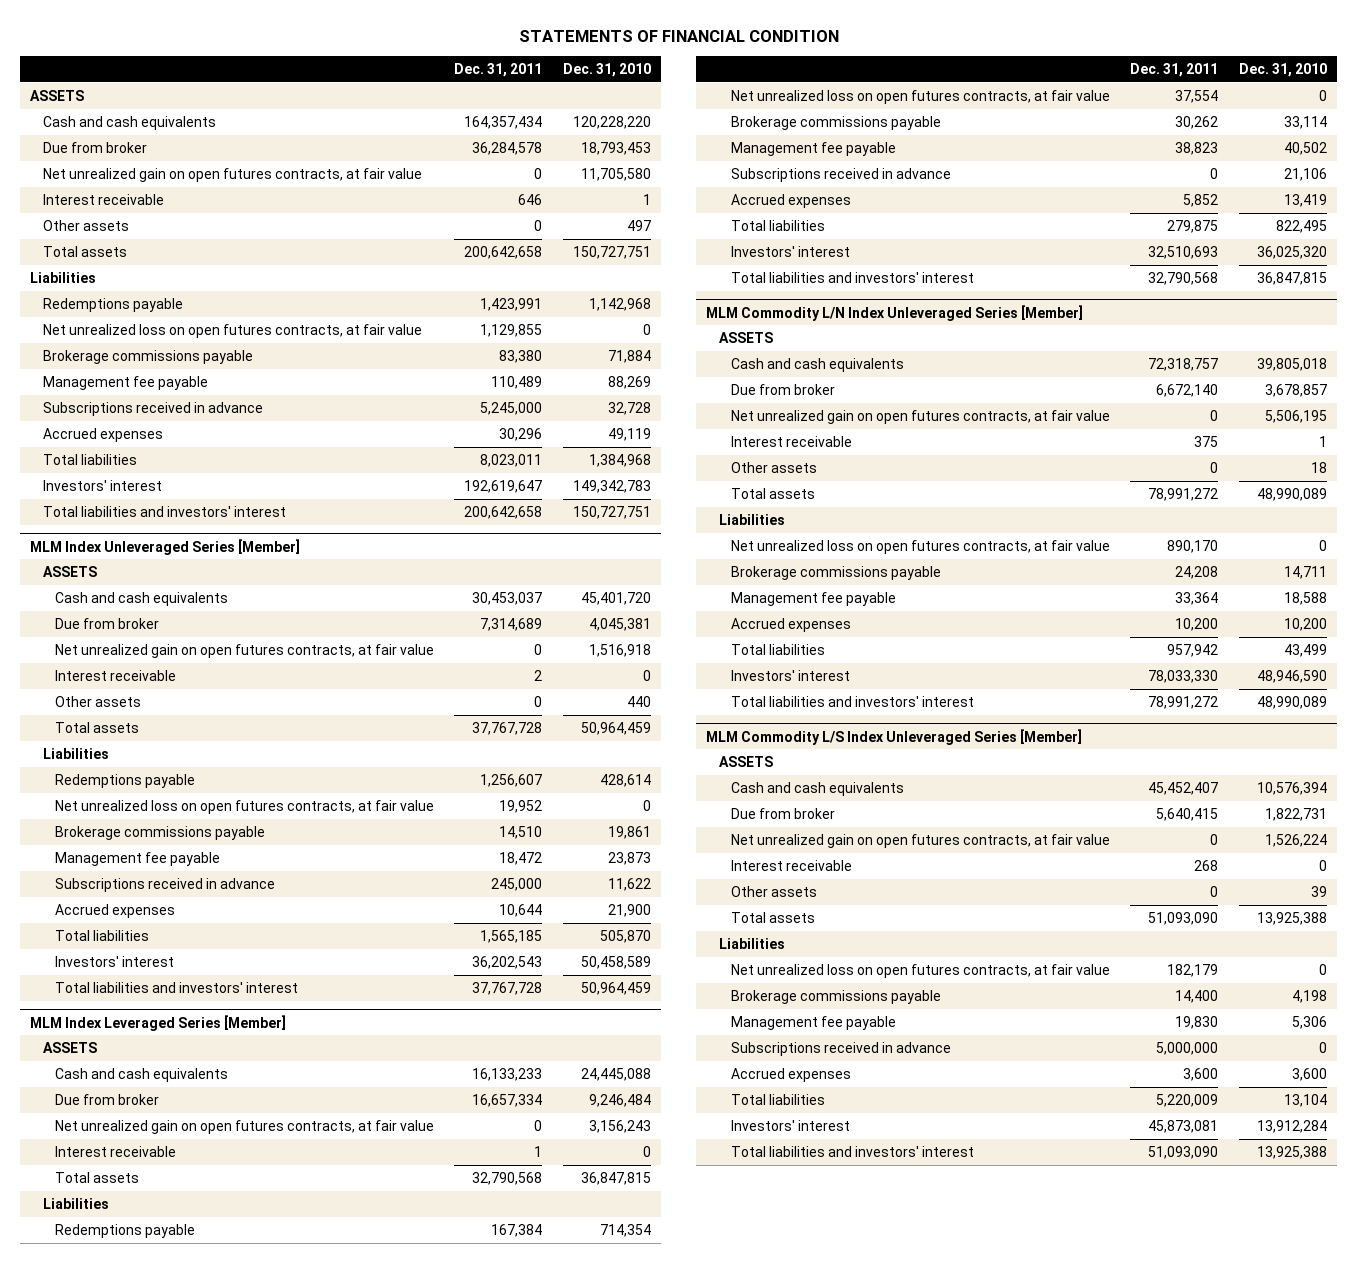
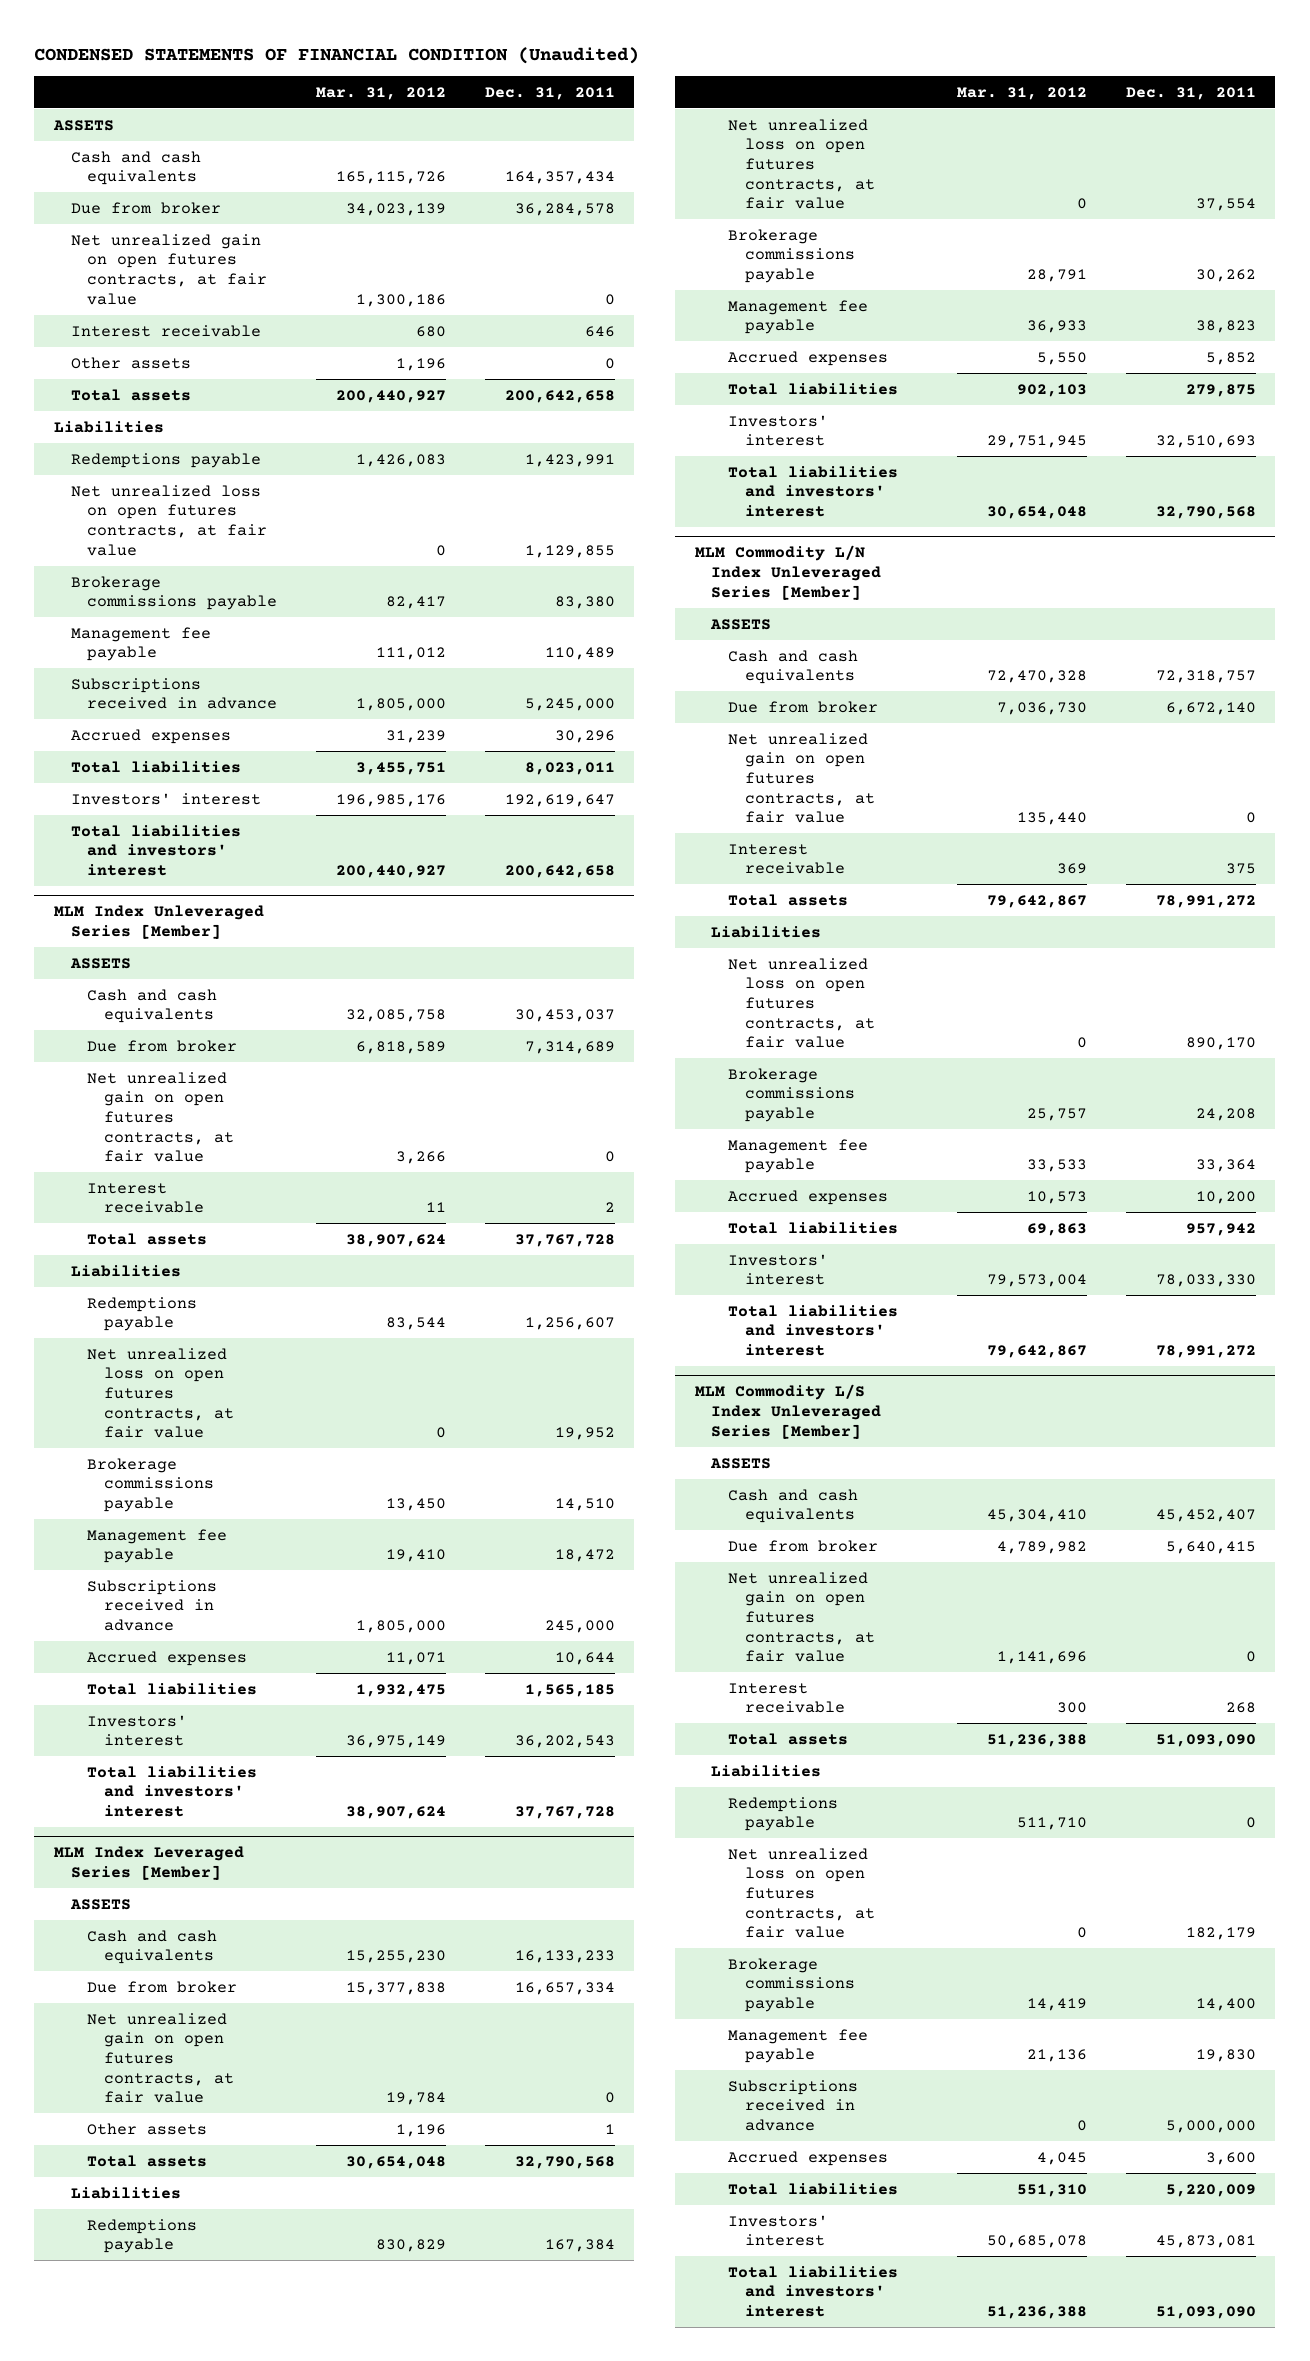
[518,30,839,43] STATEMENTS OF FINANCIAL CONDITION -> [34,46,640,64] CONDENSED STATEMENTS OF FINANCIAL CONDITION (Unaudited)
[562,63,651,78] Dec. 31, 2010 -> none
none -> [316,86,447,100] Mar. 31, 2012
[54,695,141,707] Other assets -> none
[54,1145,176,1157] Interest receivable -> none
none -> [87,2122,208,2135] Other assets
[730,167,951,182] Subscriptions received in advance -> none
[730,461,817,473] Other assets -> none
[730,885,817,897] Other assets -> none
none -> [728,1796,839,1832] Redemptions payable

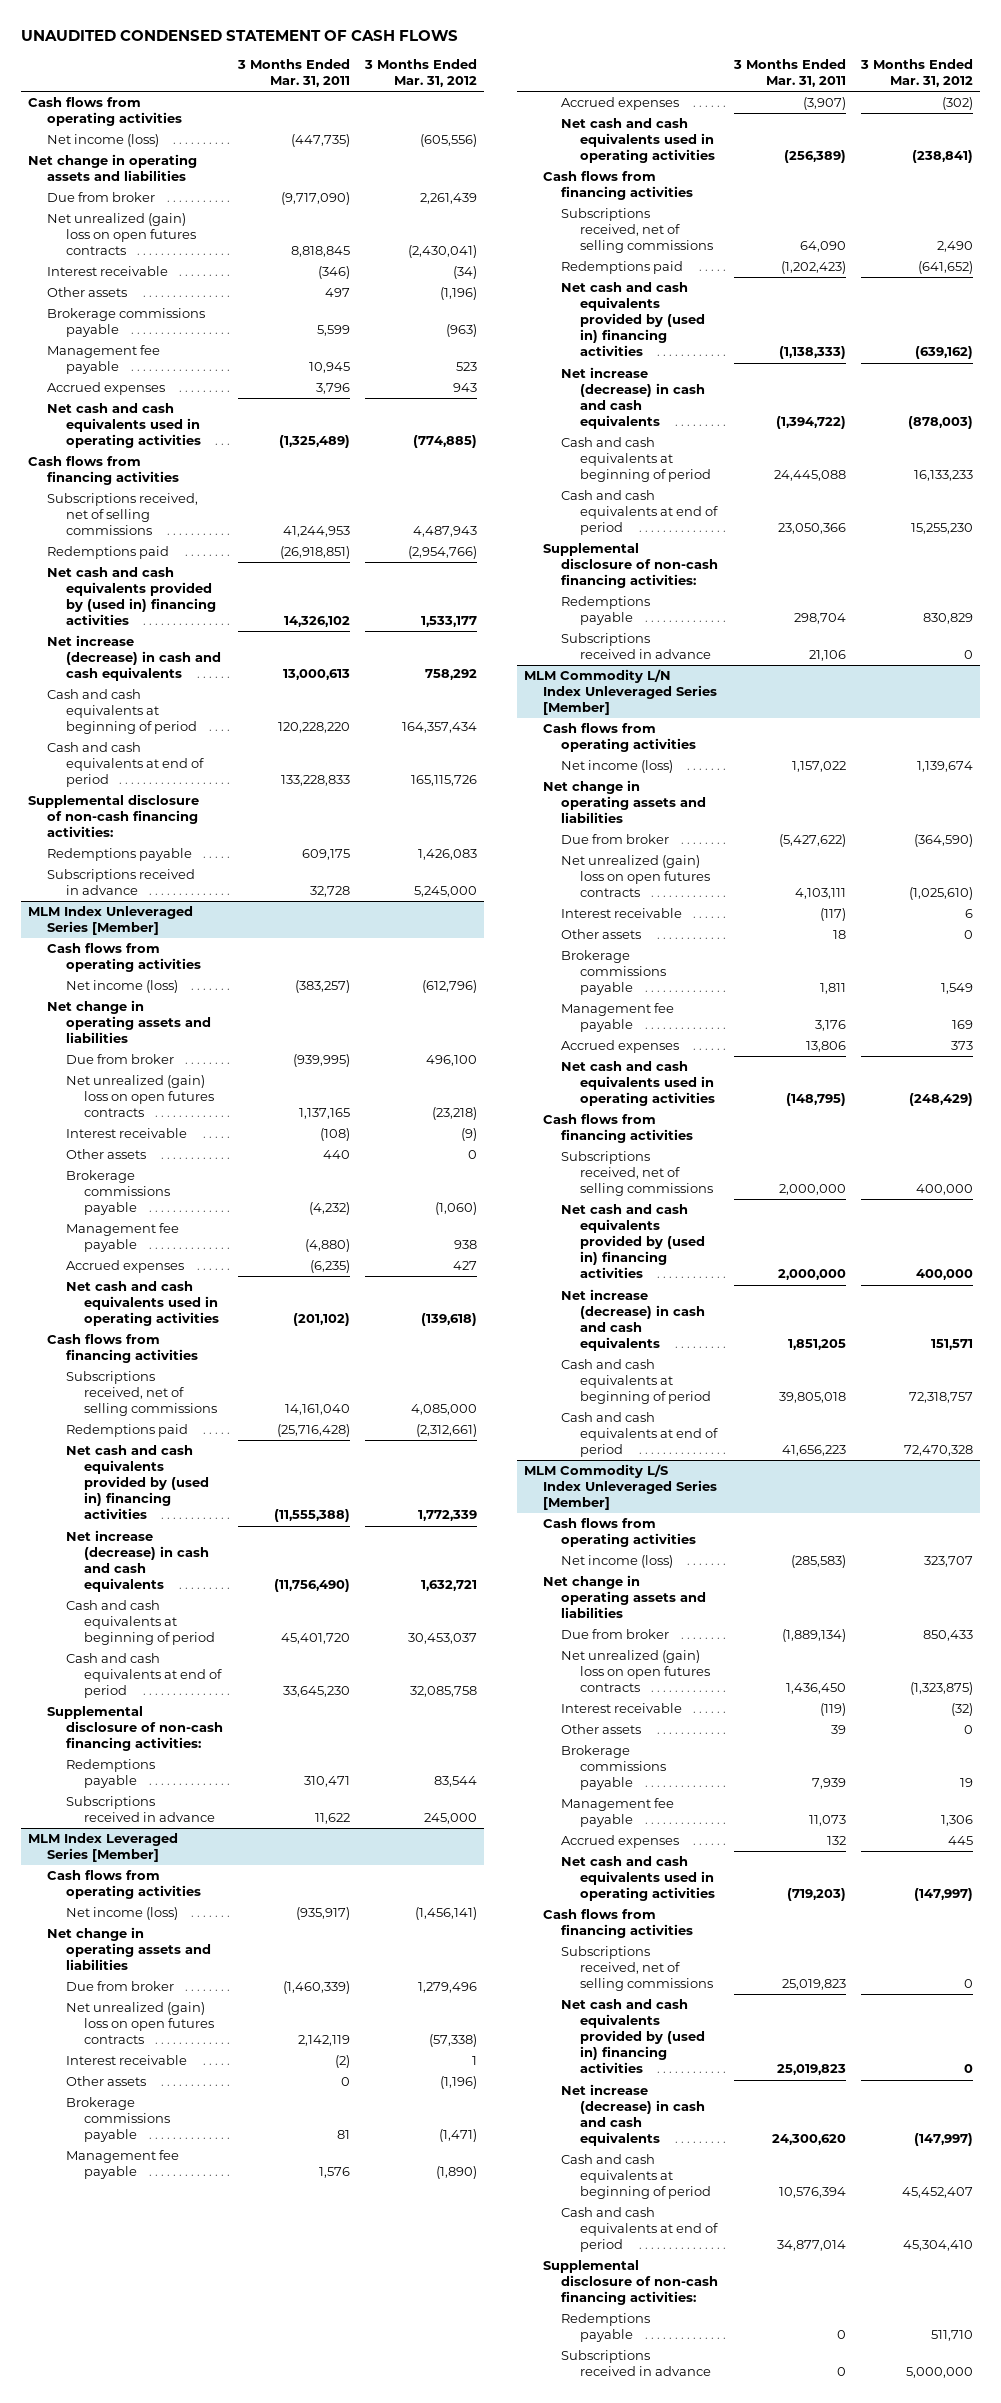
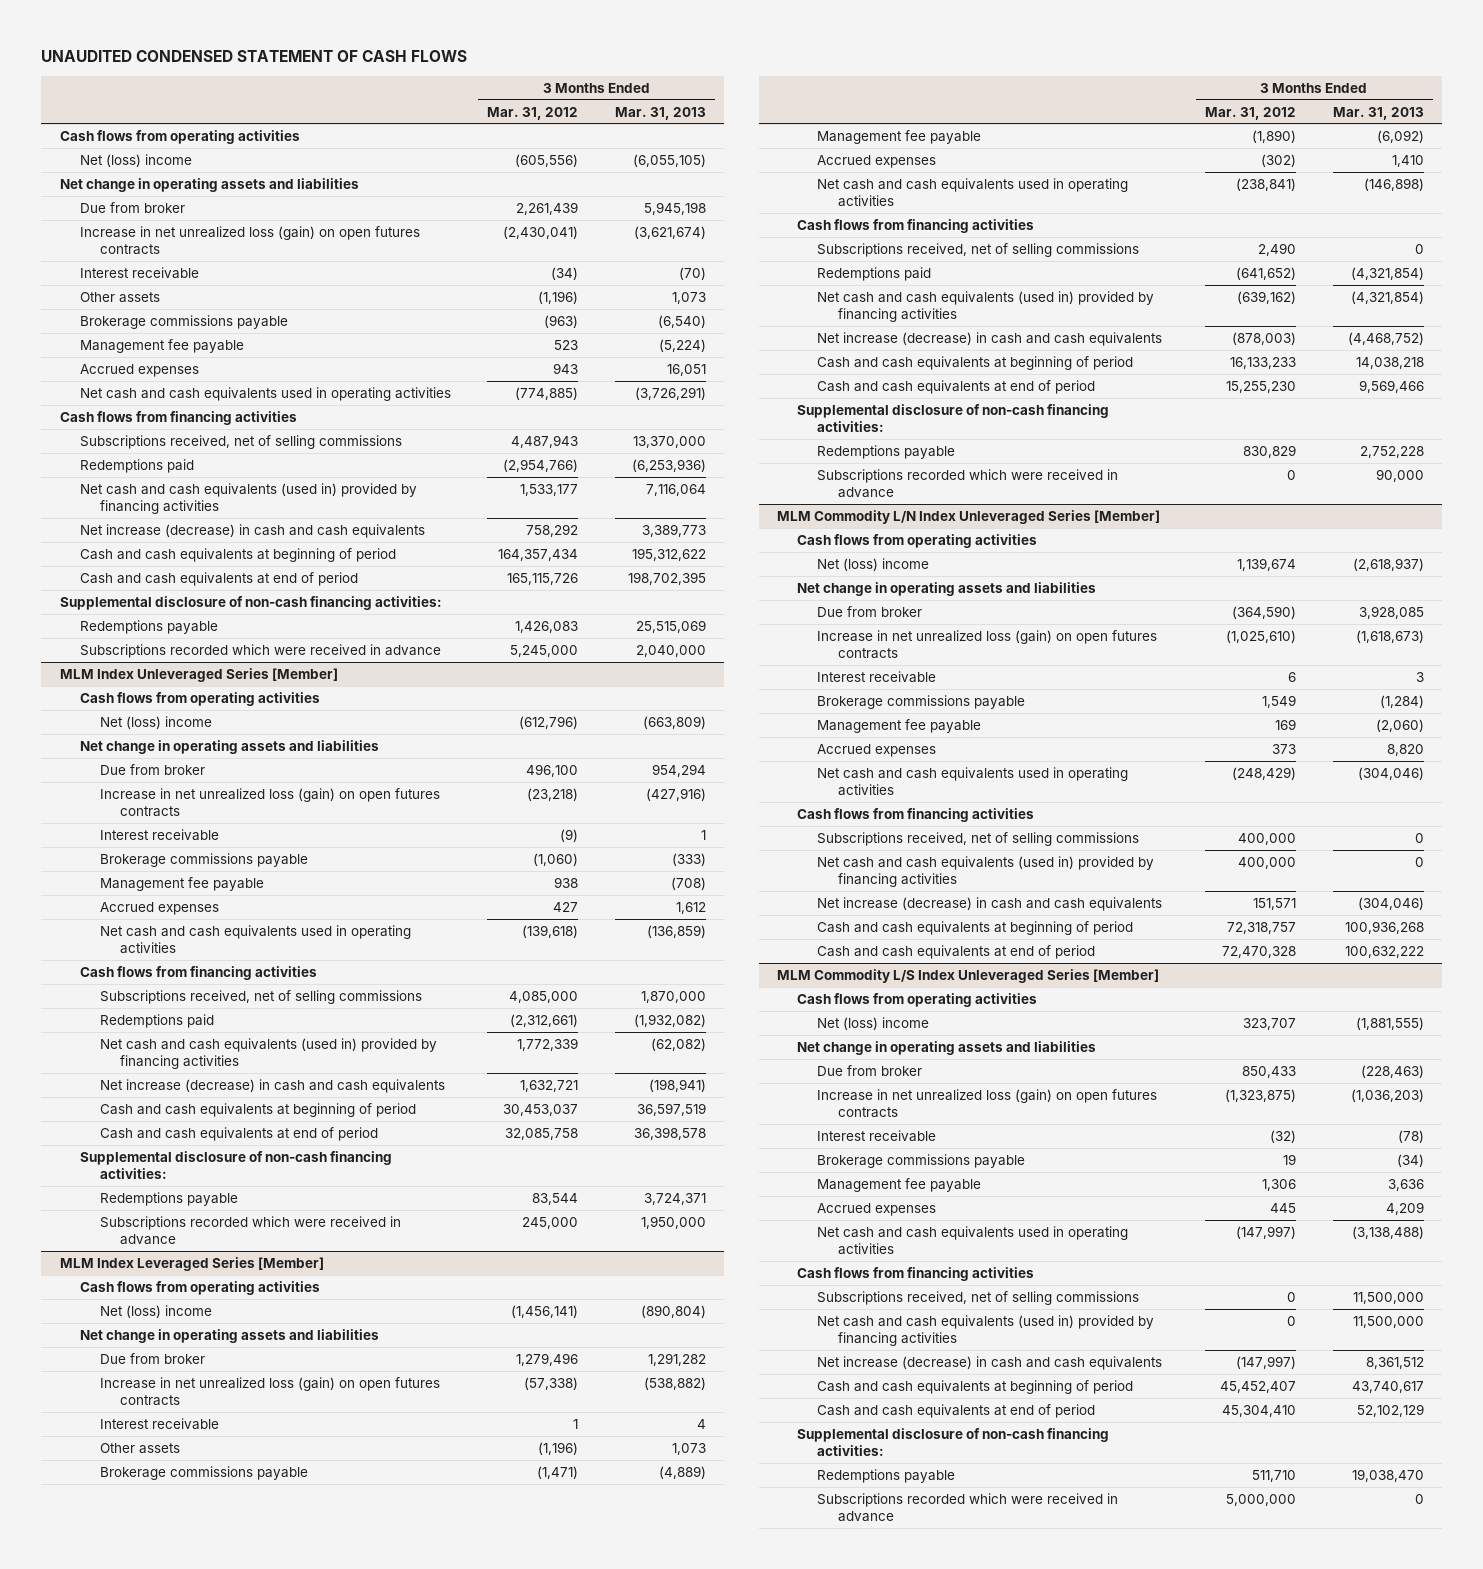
[236,59,350,88] 3 Months Ended Mar. 31, 2011 -> none
none -> [615,106,707,120] Mar. 31, 2013
[47,134,160,148] Net income (loss) -> [79,153,192,167] Net (loss) income
[47,213,196,256] Net unrealized (gain) loss on open futures contracts -> [79,225,420,255] Increase in net unrealized loss (gain) on open futures contracts
[47,567,216,626] Net cash and cash equivalents provided by (used in) financing activities -> [79,482,417,514] Net cash and cash equivalents (used in) provided by financing activities
[47,869,196,896] Subscriptions received in advance -> [79,643,441,658] Subscriptions recorded which were received in advance
[65,980,178,994] Net income (loss) -> [99,715,212,729] Net (loss) income
[65,1075,215,1118] Net unrealized (gain) loss on open futures contracts -> [99,787,440,817] Increase in net unrealized loss (gain) on open futures contracts
[65,1149,146,1160] Other assets -> none
[65,1445,210,1520] Net cash and cash equivalents provided by (used in) financing activities -> [99,1037,437,1069] Net cash and cash equivalents (used in) provided by financing activities
[65,1796,216,1823] Subscriptions received in advance -> [99,1215,401,1245] Subscriptions recorded which were received in advance
[65,1907,178,1921] Net income (loss) -> [99,1304,212,1318] Net (loss) income
[65,2002,215,2045] Net unrealized (gain) loss on open futures contracts -> [99,1376,440,1406] Increase in net unrealized loss (gain) on open futures contracts
[561,282,706,357] Net cash and cash equivalents provided by (used in) financing activities -> [817,290,1155,322] Net cash and cash equivalents (used in) provided by financing activities
[561,633,712,660] Subscriptions received in advance -> [817,468,1119,498] Subscriptions recorded which were received in advance
[561,760,674,774] Net income (loss) -> [817,557,930,571] Net (loss) income
[561,855,711,898] Net unrealized (gain) loss on open futures contracts -> [817,629,1158,659] Increase in net unrealized loss (gain) on open futures contracts
[561,929,642,940] Other assets -> none
[561,1204,706,1279] Net cash and cash equivalents provided by (used in) financing activities -> [817,855,1155,887] Net cash and cash equivalents (used in) provided by financing activities
[561,1555,674,1569] Net income (loss) -> [817,1016,930,1030] Net (loss) income
[561,1650,711,1693] Net unrealized (gain) loss on open futures contracts -> [817,1088,1158,1118] Increase in net unrealized loss (gain) on open futures contracts
[561,1724,642,1735] Other assets -> none
[561,1999,706,2074] Net cash and cash equivalents provided by (used in) financing activities -> [817,1314,1155,1346] Net cash and cash equivalents (used in) provided by financing activities
[561,2350,712,2377] Subscriptions received in advance -> [817,1492,1119,1522] Subscriptions recorded which were received in advance

